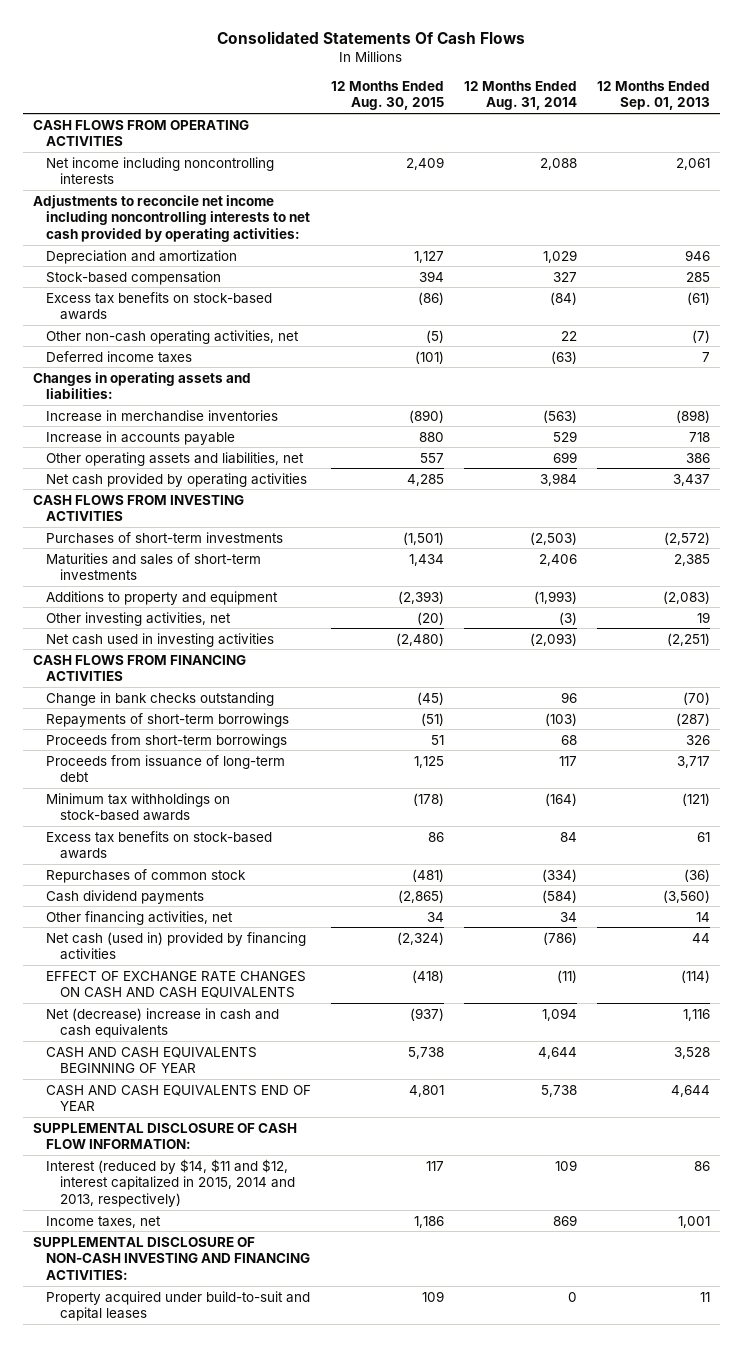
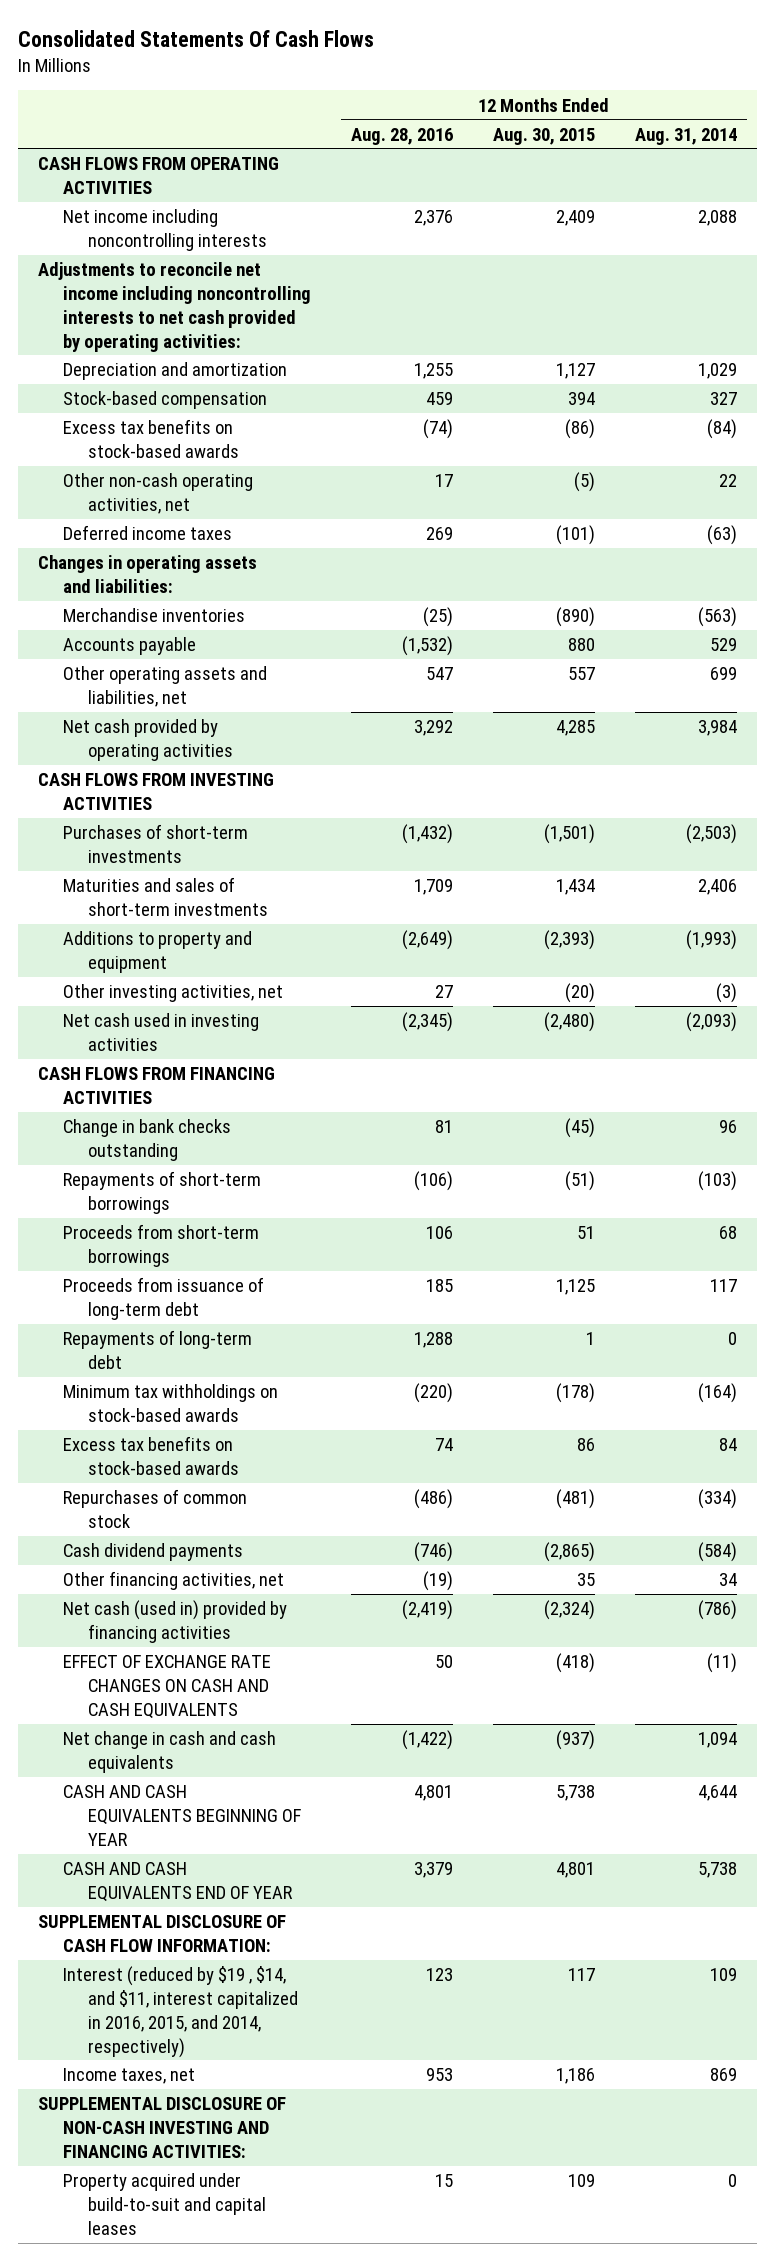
[596,80,710,111] 12 Months Ended Sep. 01, 2013 -> none
none -> [350,127,453,145] Aug. 28, 2016
[46,409,279,422] Increase in merchandise inventories -> [63,608,246,623] Merchandise inventories
[46,430,236,445] Increase in accounts payable -> [63,637,197,656] Accounts payable
none -> [63,1330,253,1369] Repayments of long-term debt
[427,911,445,922] 34 -> [576,1573,595,1587] 35
[46,1007,280,1039] Net (decrease) increase in cash and cash equivalents -> [63,1731,277,1773] Net change in cash and cash equivalents
[46,1158,296,1207] Interest (reduced by $14, $11 and $12, interest capitalized in 2015, 2014 and 2013, respectively) -> [63,1966,299,2058] Interest (reduced by $19 , $14, and $11, interest capitalized in 2016, 2015, and 2014, respectively)

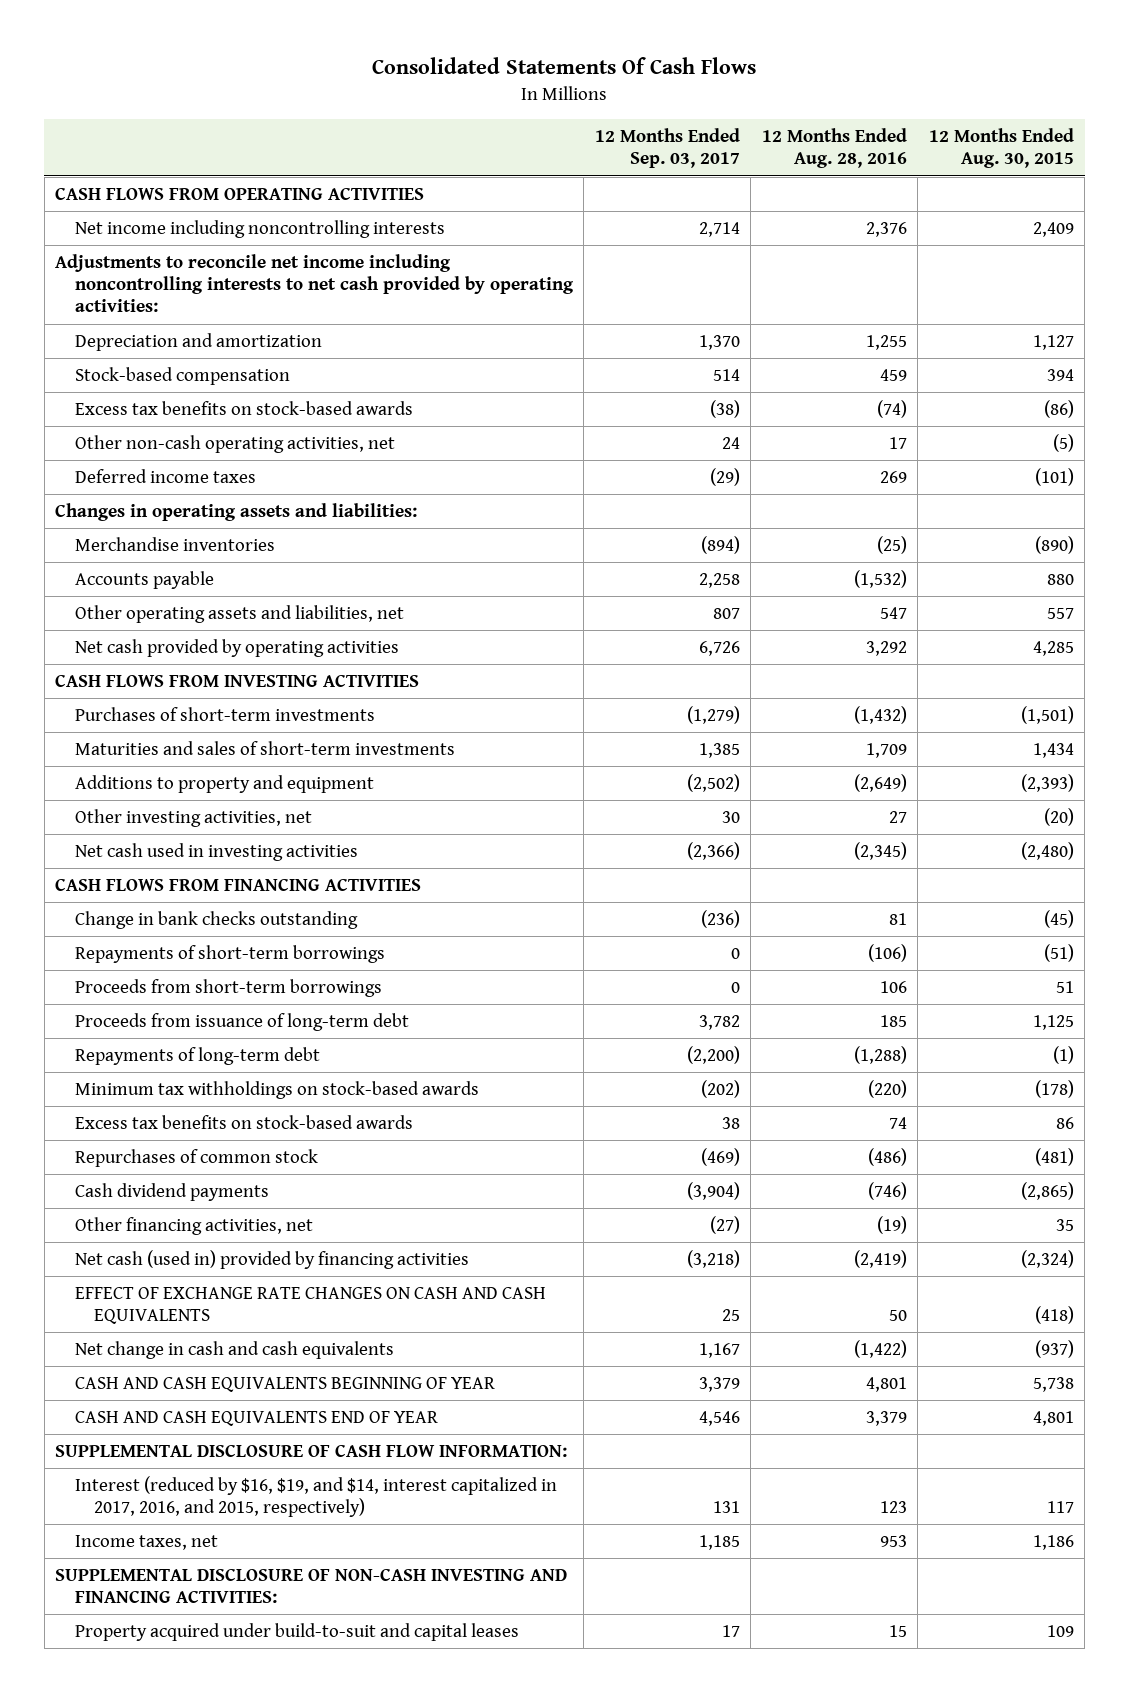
[634,127,737,145] Aug. 31, 2014 -> none
none -> [594,128,740,169] 12 Months Ended Sep. 03, 2017
[413,1332,453,1349] 1,288 -> [853,1046,907,1065] (1,288)
[585,1332,595,1346] 1 -> [1052,1046,1074,1065] (1)
[63,1966,299,2058] Interest (reduced by $19 , $14, and $11, interest capitalized in 2016, 2015, and 2014, respectively) -> [74,1476,557,1518] Interest (reduced by $16, $19, and $14, interest capitalized in 2017, 2016, and 2015, respectively)

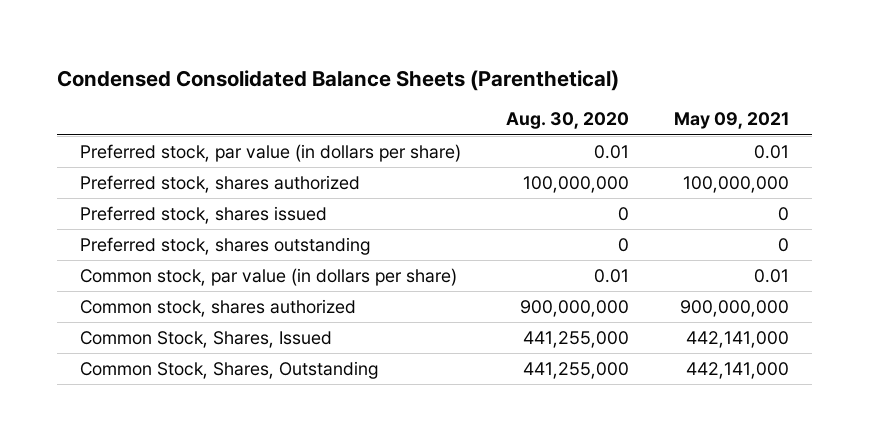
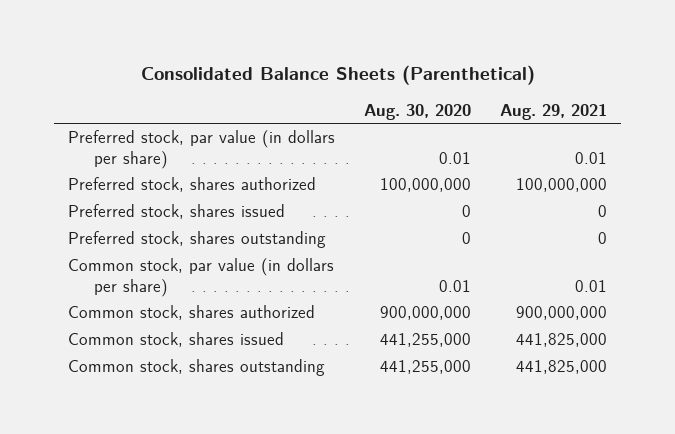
[57,69,620,91] Condensed Consolidated Balance Sheets (Parenthetical) -> [140,65,535,86] Consolidated Balance Sheets (Parenthetical)
[674,112,790,130] May 09, 2021 -> none
none -> [499,103,607,120] Aug. 29, 2021
[80,330,333,348] Common Stock, Shares, Issued -> [68,332,285,348] Common stock, shares issued
[80,360,379,379] Common Stock, Shares, Outstanding -> [68,359,326,377] Common stock, shares outstanding

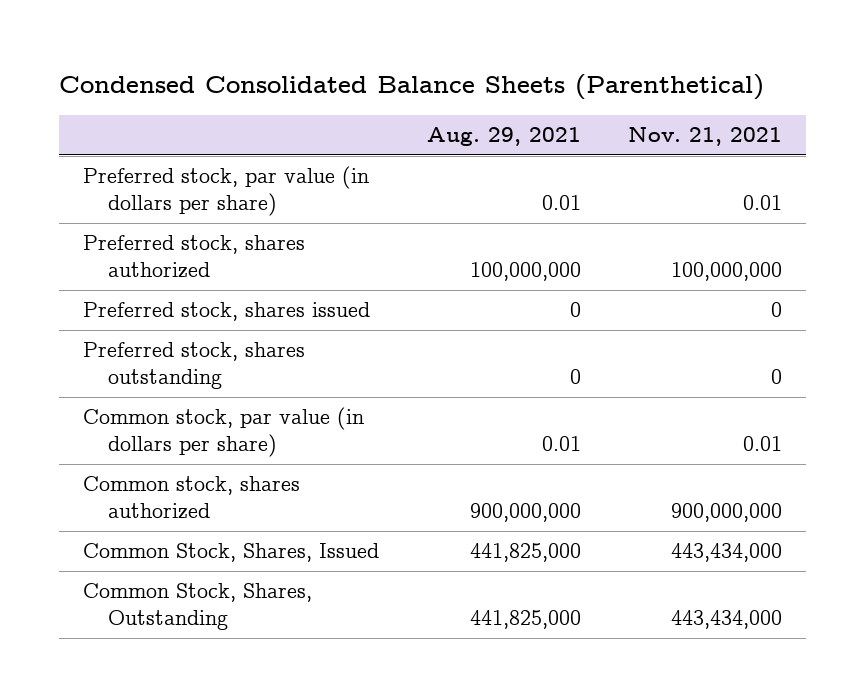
[140,65,535,86] Consolidated Balance Sheets (Parenthetical) -> [59,74,765,101] Condensed Consolidated Balance Sheets (Parenthetical)
[364,103,472,120] Aug. 30, 2020 -> none
none -> [628,127,783,147] Nov. 21, 2021
[68,332,285,348] Common stock, shares issued -> [83,543,380,563] Common Stock, Shares, Issued
[68,359,326,377] Common stock, shares outstanding -> [83,583,313,631] Common Stock, Shares, Outstanding

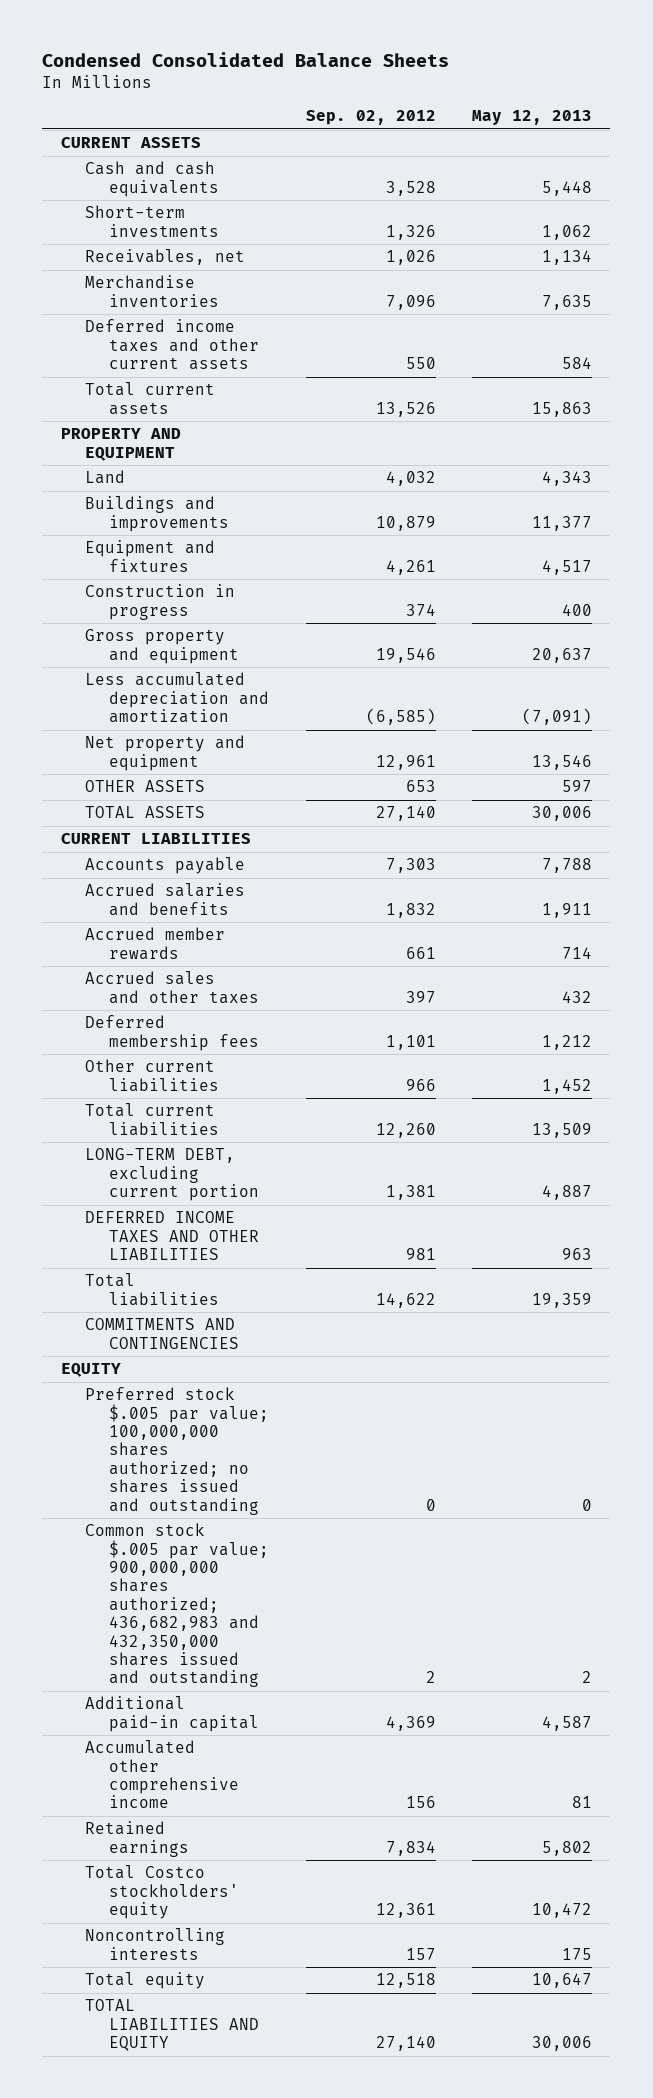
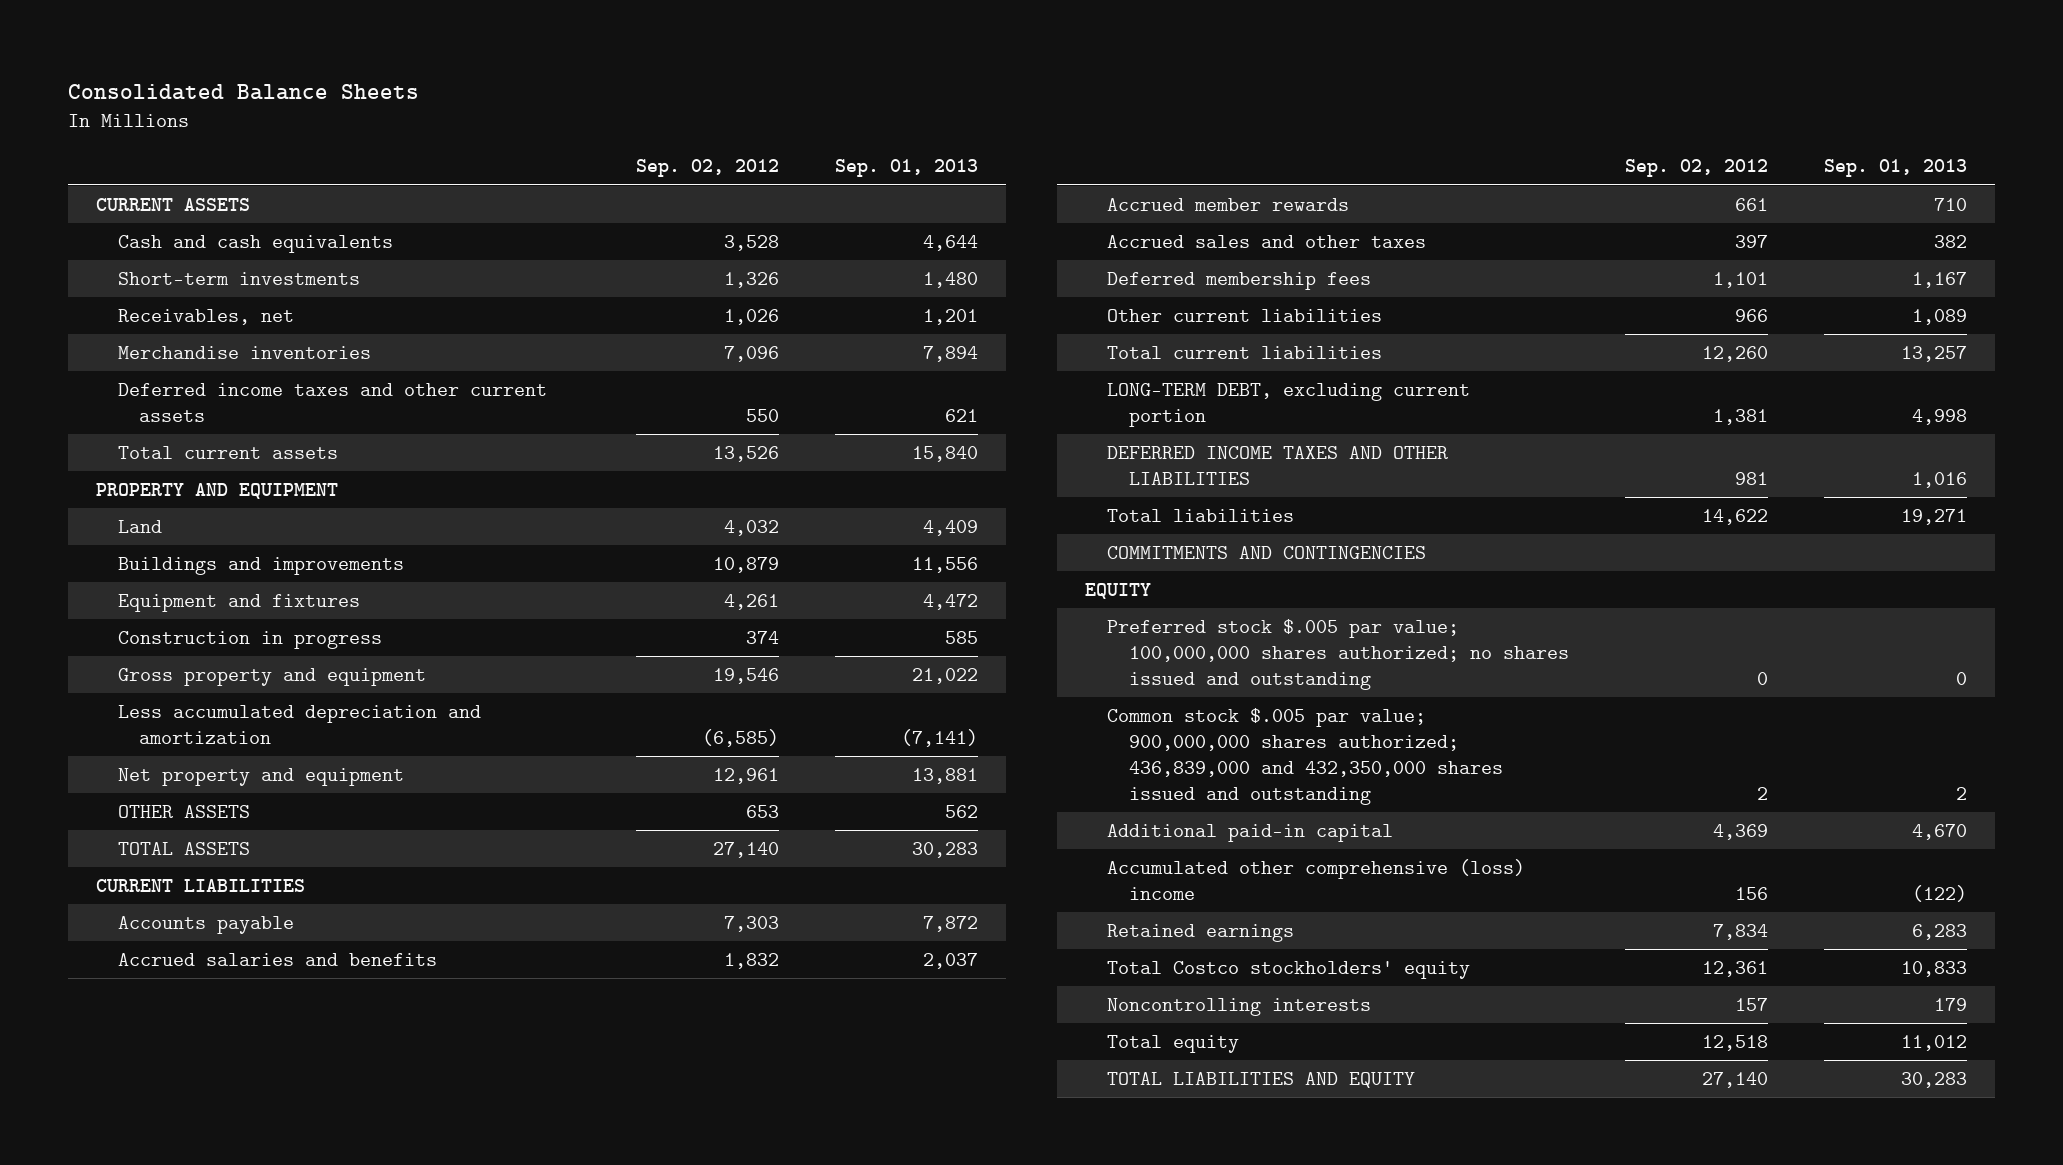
[42,51,450,67] Condensed Consolidated Balance Sheets -> [67,84,419,101] Consolidated Balance Sheets
[472,110,593,126] May 12, 2013 -> none
none -> [834,159,978,178] Sep. 01, 2013
[85,1523,270,1688] Common stock $.005 par value; 900,000,000 shares authorized; 436,682,983 and 432,350,000 shares issued and outstanding -> [1107,707,1503,805] Common stock $.005 par value; 900,000,000 shares authorized; 436,839,000 and 432,350,000 shares issued and outstanding
[85,1740,240,1809] Accumulated other comprehensive income -> [1107,858,1526,900] Accumulated other comprehensive (loss) income

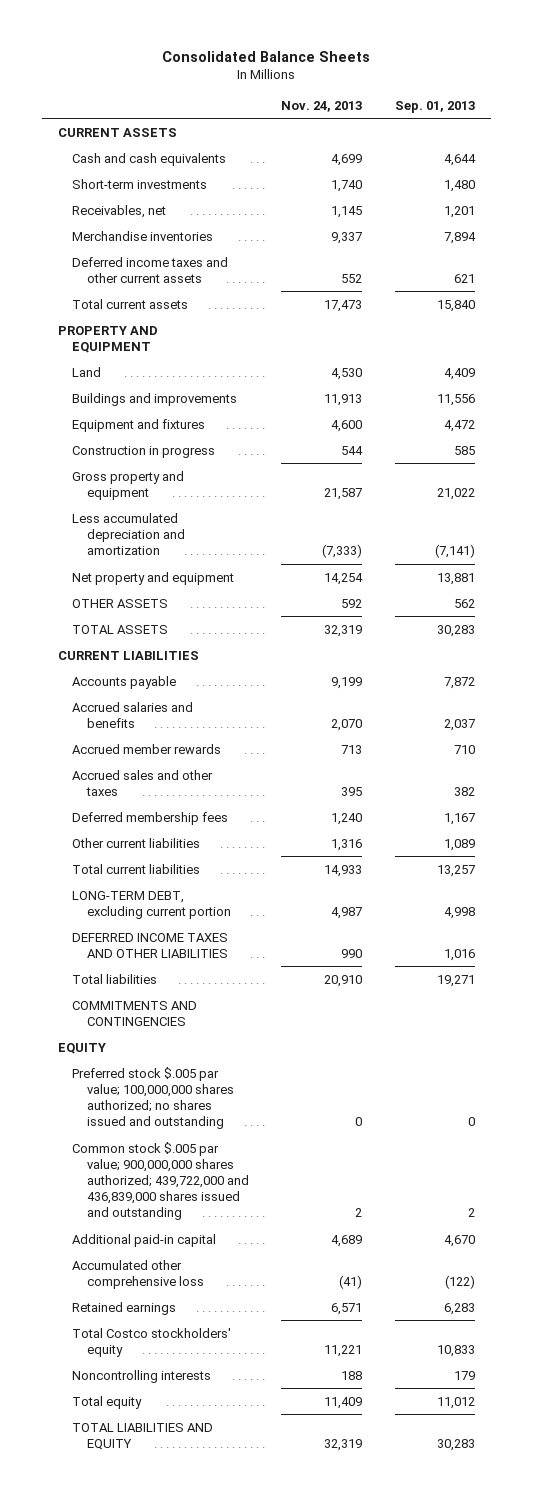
[635,159,779,178] Sep. 02, 2012 -> none
none -> [281,100,363,112] Nov. 24, 2013
[1107,707,1503,805] Common stock $.005 par value; 900,000,000 shares authorized; 436,839,000 and 432,350,000 shares issued and outstanding -> [72,1141,249,1221] Common stock $.005 par value; 900,000,000 shares authorized; 439,722,000 and 436,839,000 shares issued and outstanding
[1107,858,1526,900] Accumulated other comprehensive (loss) income -> [72,1259,204,1289] Accumulated other comprehensive loss

